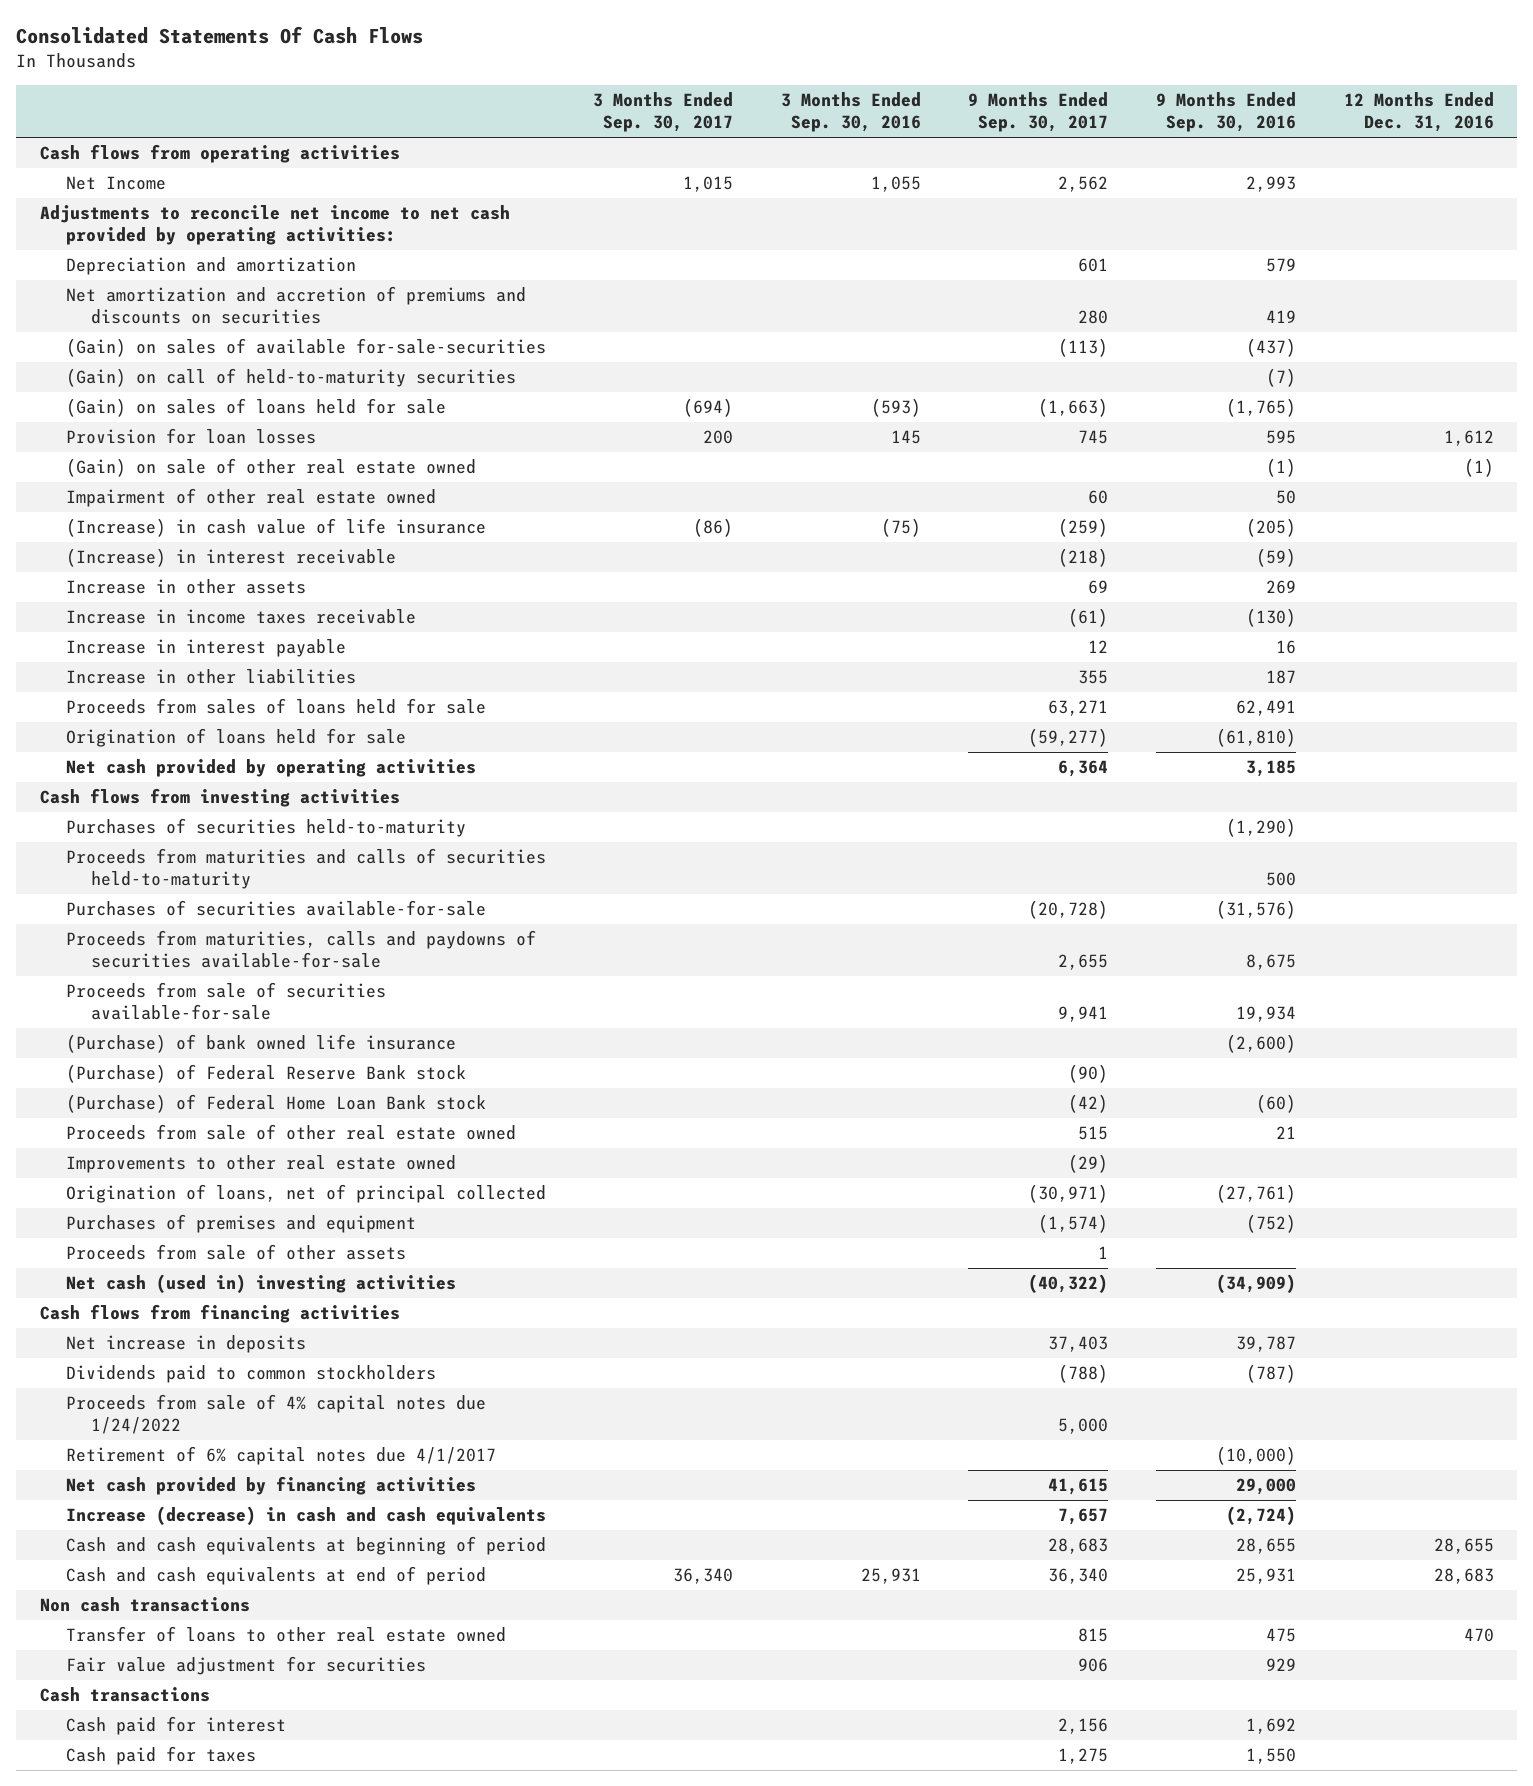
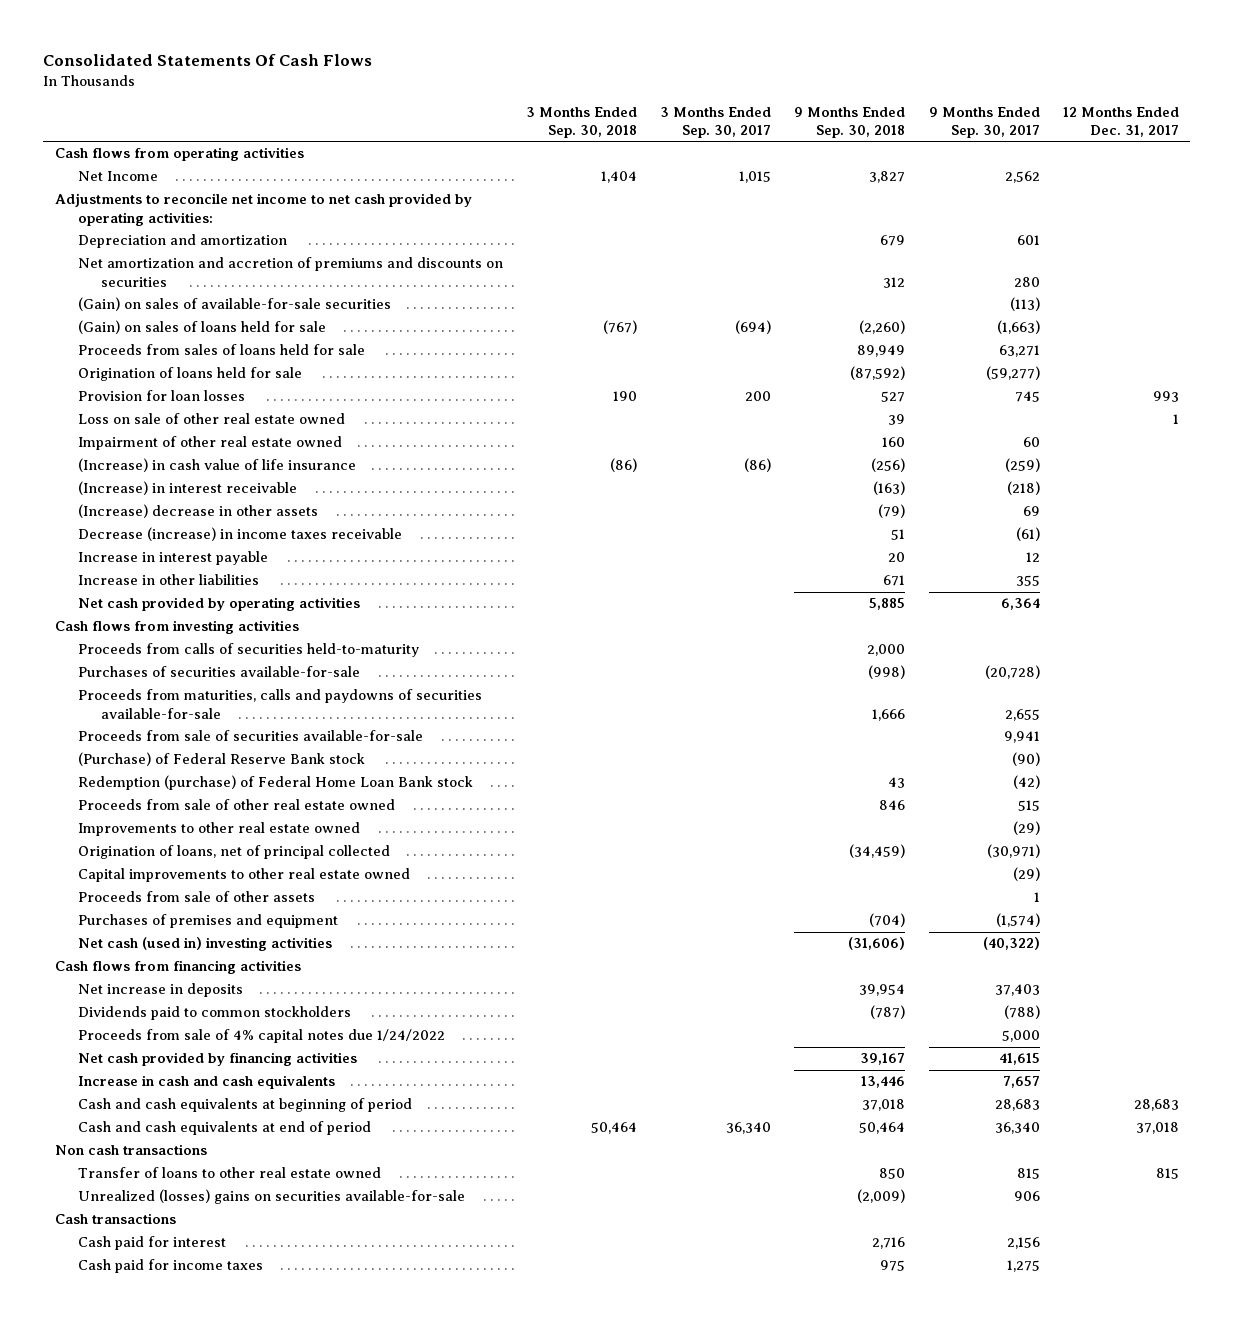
[780,92,921,133] 3 Months Ended Sep. 30, 2016 -> none
[1155,92,1296,133] 9 Months Ended Sep. 30, 2016 -> none
[1343,92,1494,133] 12 Months Ended Dec. 31, 2016 -> none
none -> [526,106,638,139] 3 Months Ended Sep. 30, 2018
none -> [794,106,906,139] 9 Months Ended Sep. 30, 2018
none -> [1062,106,1179,138] 12 Months Ended Dec. 31, 2017
[65,368,516,388] (Gain) on call of held-to-maturity securities -> none
[65,338,546,358] (Gain) on sales of available for-sale-securities -> [77,297,391,312] (Gain) on sales of available-for-sale securities
[65,698,486,715] Proceeds from sales of loans held for sale -> [77,344,365,356] Proceeds from sales of loans held for sale
[65,728,406,748] Origination of loans held for sale -> [77,367,302,382] Origination of loans held for sale
[65,458,476,478] (Gain) on sale of other real estate owned -> [77,413,345,425] Loss on sale of other real estate owned
[65,579,306,595] Increase in other assets -> [77,504,318,519] (Increase) decrease in other assets
[65,609,416,625] Increase in income taxes receivable -> [77,527,402,542] Decrease (increase) in income taxes receivable
[65,818,466,838] Purchases of securities held-to-maturity -> none
[65,848,546,890] Proceeds from maturities and calls of securities held-to-maturity -> [77,643,419,658] Proceeds from calls of securities held-to-maturity
[65,1034,456,1054] (Purchase) of bank owned life insurance -> none
[65,1094,486,1114] (Purchase) of Federal Home Loan Bank stock -> [77,775,473,791] Redemption (purchase) of Federal Home Loan Bank stock
none -> [77,868,410,883] Capital improvements to other real estate owned
[65,1214,416,1234] Purchases of premises and equipment -> [77,914,338,929] Purchases of premises and equipment
[65,1446,496,1466] Retirement of 6% capital notes due 4/1/2017 -> none
[65,1506,546,1526] Increase (decrease) in cash and cash equivalents -> [77,1075,335,1090] Increase in cash and cash equivalents
[65,1656,426,1676] Fair value adjustment for securities -> [77,1189,465,1205] Unrealized (losses) gains on securities available-for-sale
[65,1746,256,1766] Cash paid for taxes -> [77,1259,263,1274] Cash paid for income taxes

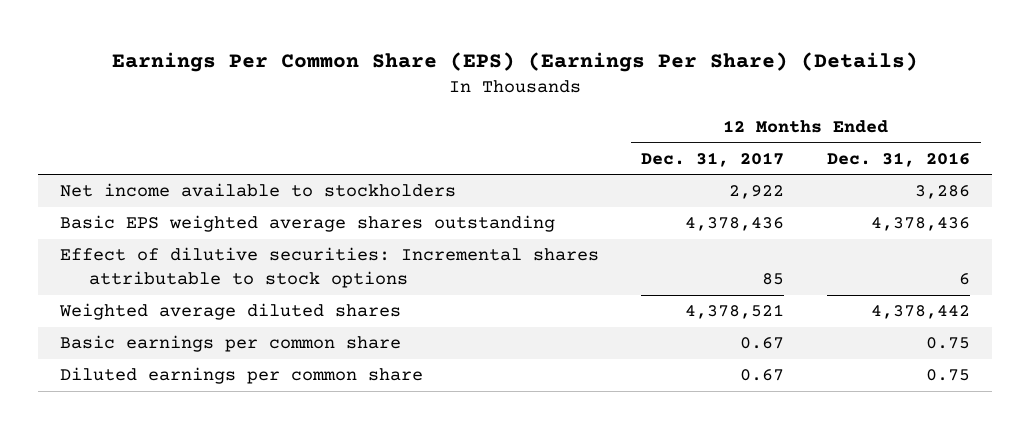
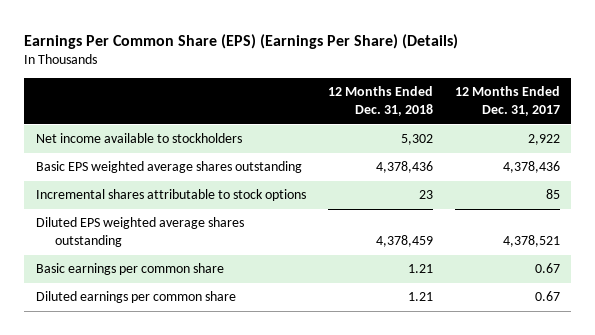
[827,151,971,167] Dec. 31, 2016 -> none
none -> [327,86,433,116] 12 Months Ended Dec. 31, 2018
[59,247,599,288] Effect of dilutive securities: Incremental shares attributable to stock options -> [35,189,306,202] Incremental shares attributable to stock options
[58,303,401,321] Weighted average diluted shares -> [35,217,244,248] Diluted EPS weighted average shares outstanding

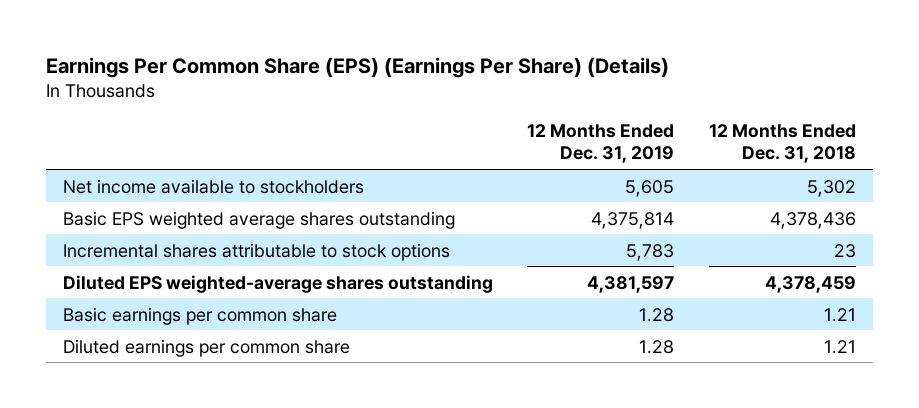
[454,86,560,116] 12 Months Ended Dec. 31, 2017 -> none
none -> [527,124,675,164] 12 Months Ended Dec. 31, 2019
[35,217,244,248] Diluted EPS weighted average shares outstanding -> [62,274,493,293] Diluted EPS weighted-average shares outstanding

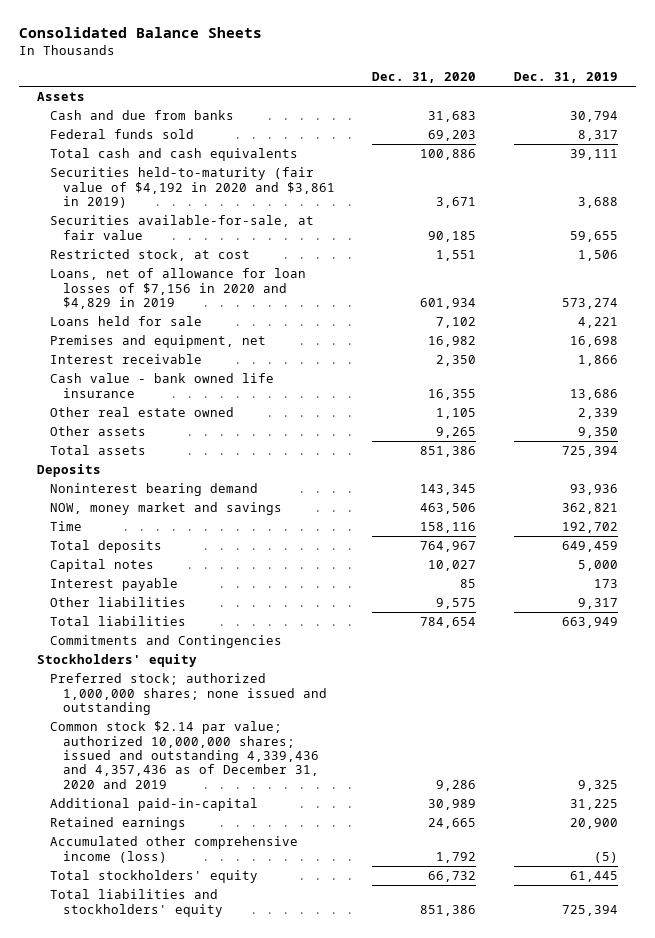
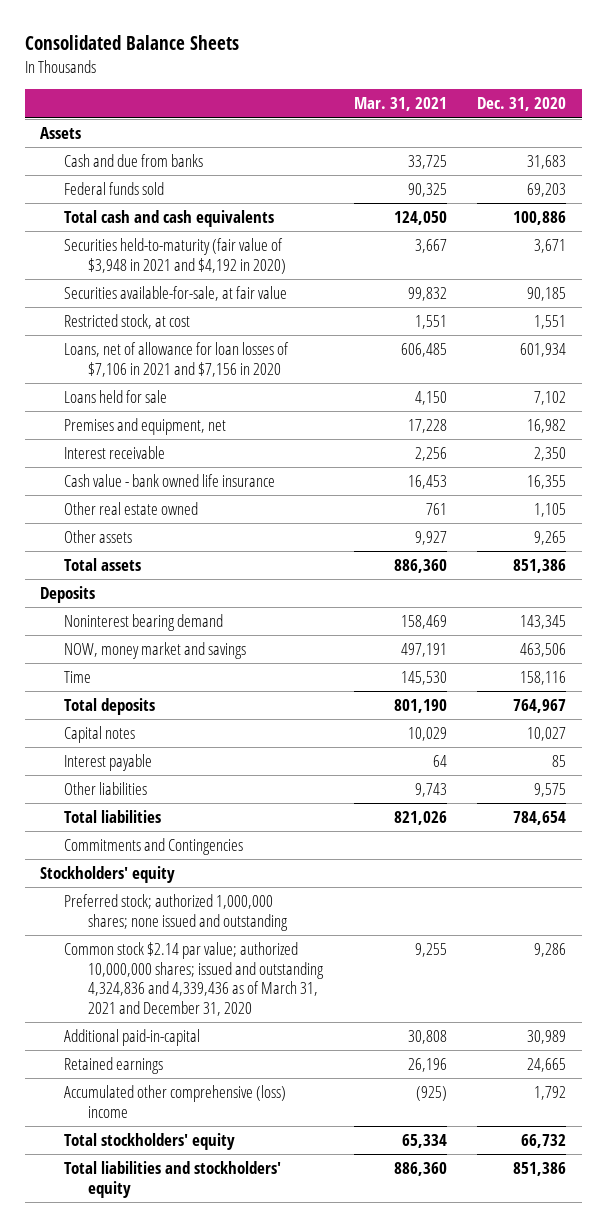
[513,72,618,84] Dec. 31, 2019 -> none
none -> [353,97,447,112] Mar. 31, 2021
[50,167,336,208] Securities held-to-maturity (fair value of $4,192 in 2020 and $3,861 in 2019) -> [64,238,287,274] Securities held-to-maturity (fair value of $3,948 in 2021 and $4,192 in 2020)
[50,268,307,309] Loans, net of allowance for loan losses of $7,156 in 2020 and $4,829 in 2019 -> [64,342,290,377] Loans, net of allowance for loan losses of $7,106 in 2021 and $7,156 in 2020
[50,721,320,789] Common stock $2.14 par value; authorized 10,000,000 shares; issued and outstanding 4,339,436 and 4,357,436 as of December 31, 2020 and 2019 -> [64,942,325,1016] Common stock $2.14 par value; authorized 10,000,000 shares; issued and outstanding 4,324,836 and 4,339,436 as of March 31, 2021 and December 31, 2020
[50,836,299,863] Accumulated other comprehensive income (loss) -> [64,1085,287,1118] Accumulated other comprehensive (loss) income

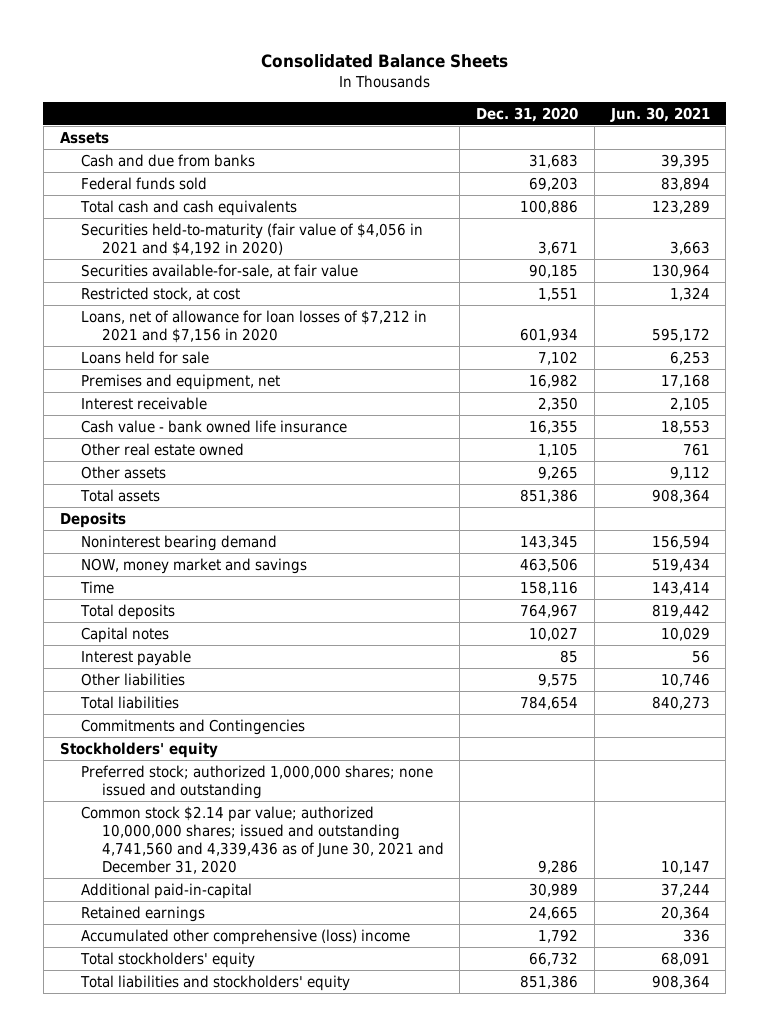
[353,97,447,112] Mar. 31, 2021 -> none
none -> [609,106,710,122] Jun. 30, 2021
[64,238,287,274] Securities held-to-maturity (fair value of $3,948 in 2021 and $4,192 in 2020) -> [80,222,423,256] Securities held-to-maturity (fair value of $4,056 in 2021 and $4,192 in 2020)
[64,342,290,377] Loans, net of allowance for loan losses of $7,106 in 2021 and $7,156 in 2020 -> [80,309,427,343] Loans, net of allowance for loan losses of $7,212 in 2021 and $7,156 in 2020
[64,942,325,1016] Common stock $2.14 par value; authorized 10,000,000 shares; issued and outstanding 4,324,836 and 4,339,436 as of March 31, 2021 and December 31, 2020 -> [80,805,444,874] Common stock $2.14 par value; authorized 10,000,000 shares; issued and outstanding 4,741,560 and 4,339,436 as of June 30, 2021 and December 31, 2020

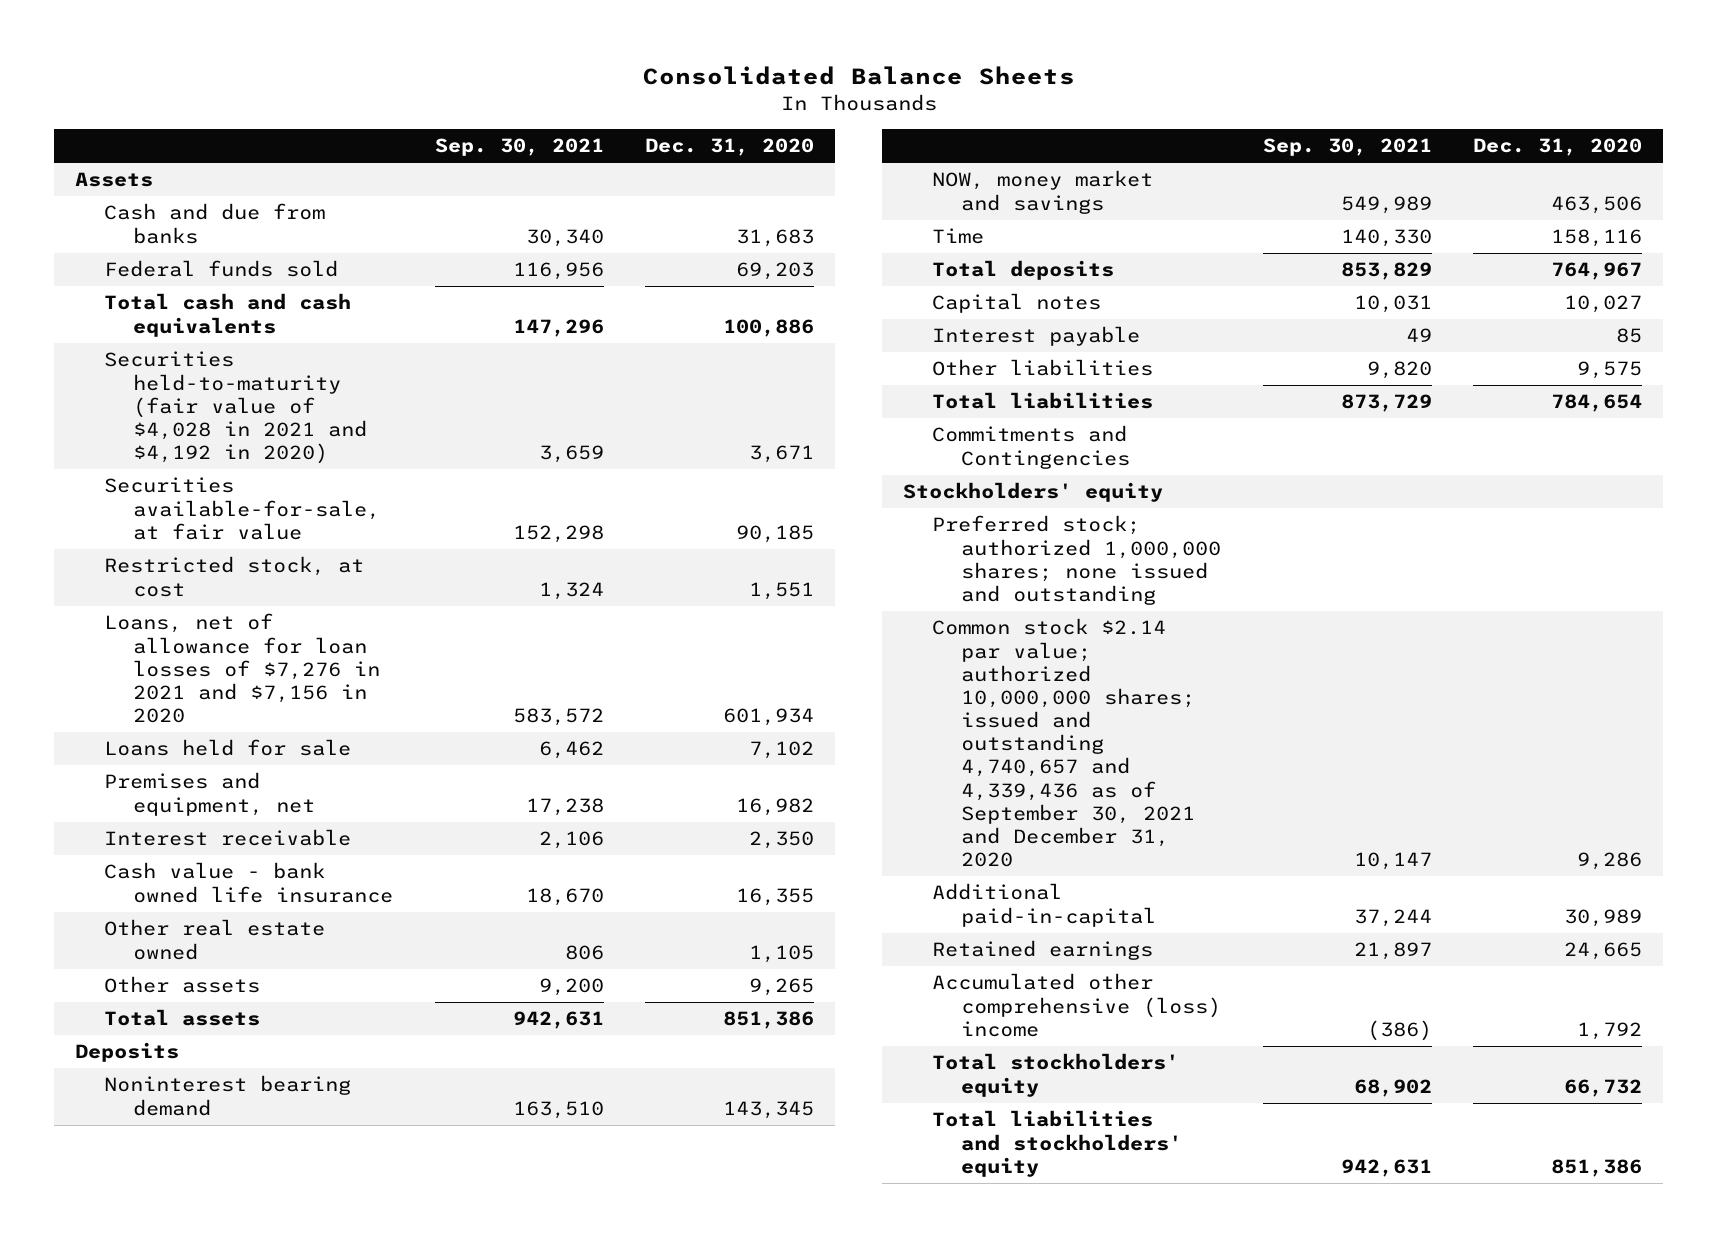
[609,106,710,122] Jun. 30, 2021 -> none
none -> [434,138,604,157] Sep. 30, 2021
[80,222,423,256] Securities held-to-maturity (fair value of $4,056 in 2021 and $4,192 in 2020) -> [104,351,368,465] Securities held-to-maturity (fair value of $4,028 in 2021 and $4,192 in 2020)
[80,309,427,343] Loans, net of allowance for loan losses of $7,212 in 2021 and $7,156 in 2020 -> [104,613,381,724] Loans, net of allowance for loan losses of $7,276 in 2021 and $7,156 in 2020
[80,805,444,874] Common stock $2.14 par value; authorized 10,000,000 shares; issued and outstanding 4,741,560 and 4,339,436 as of June 30, 2021 and December 31, 2020 -> [932,618,1196,868] Common stock $2.14 par value; authorized 10,000,000 shares; issued and outstanding 4,740,657 and 4,339,436 as of September 30, 2021 and December 31, 2020

